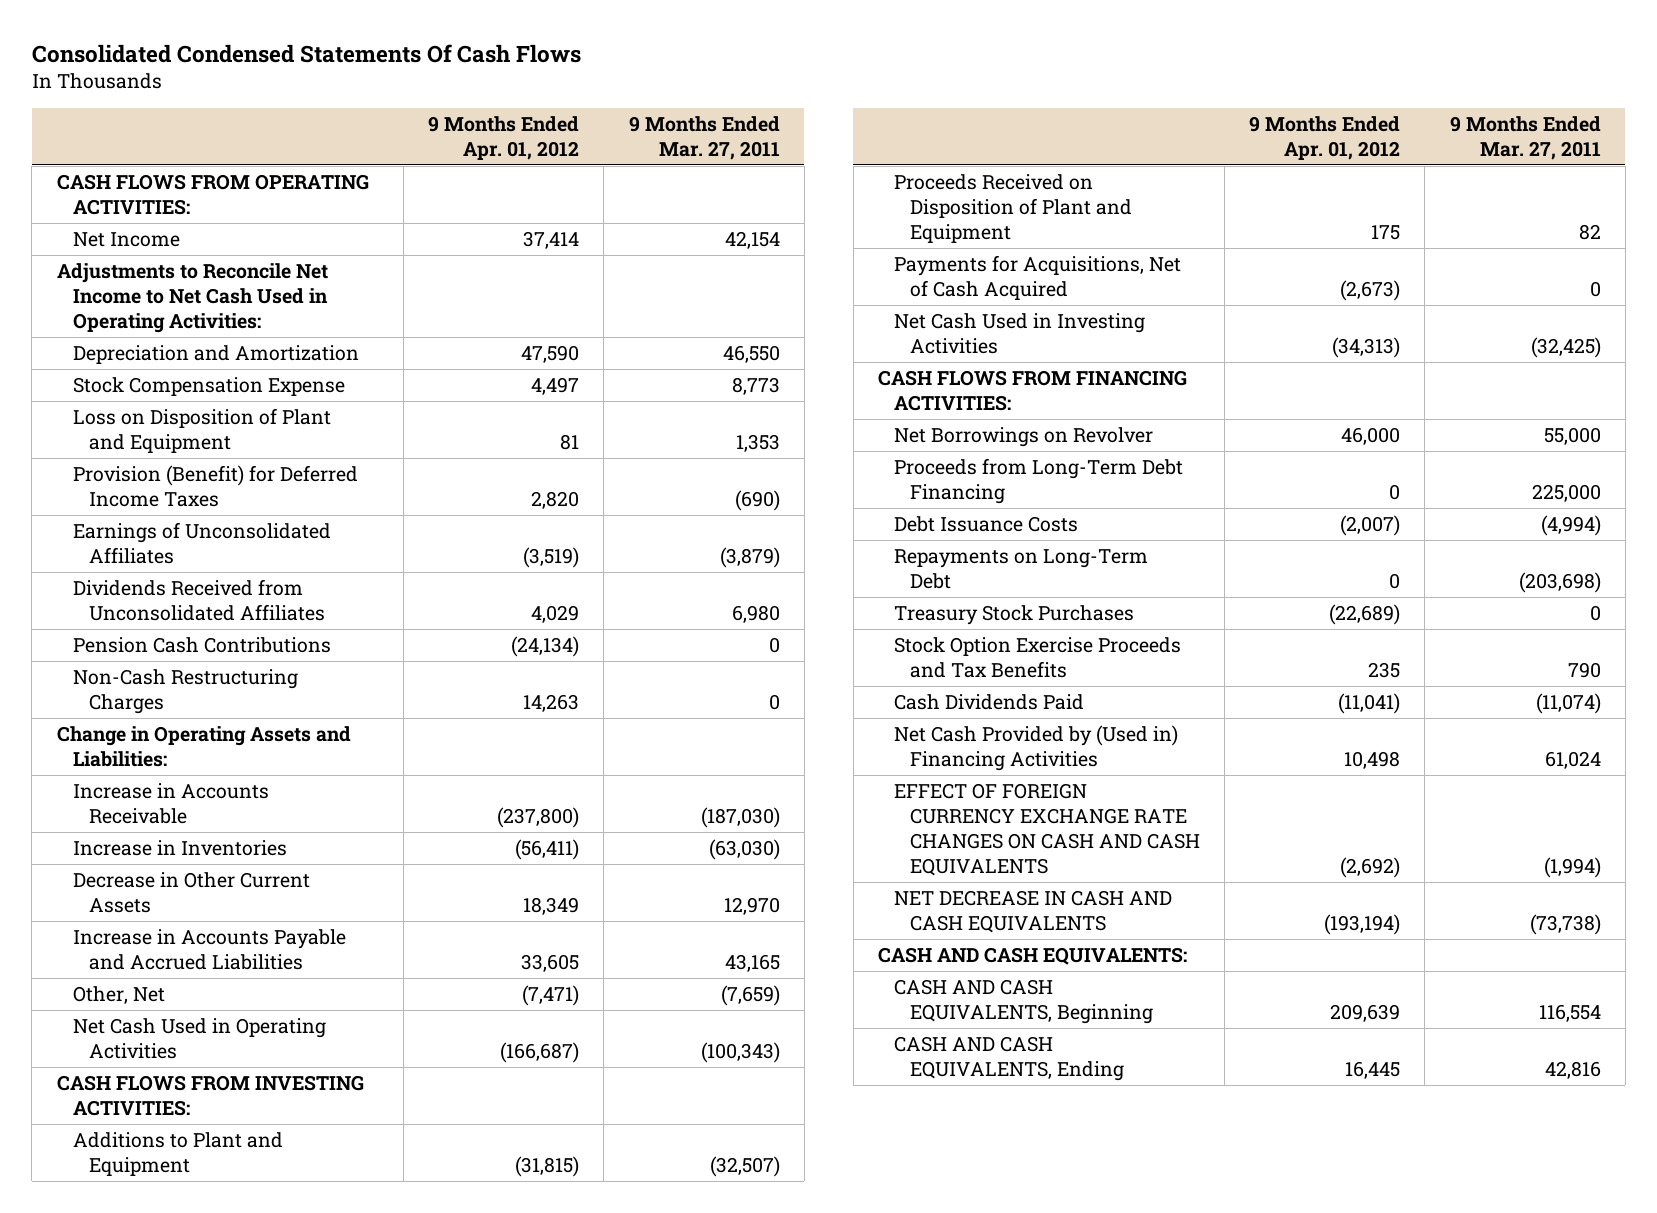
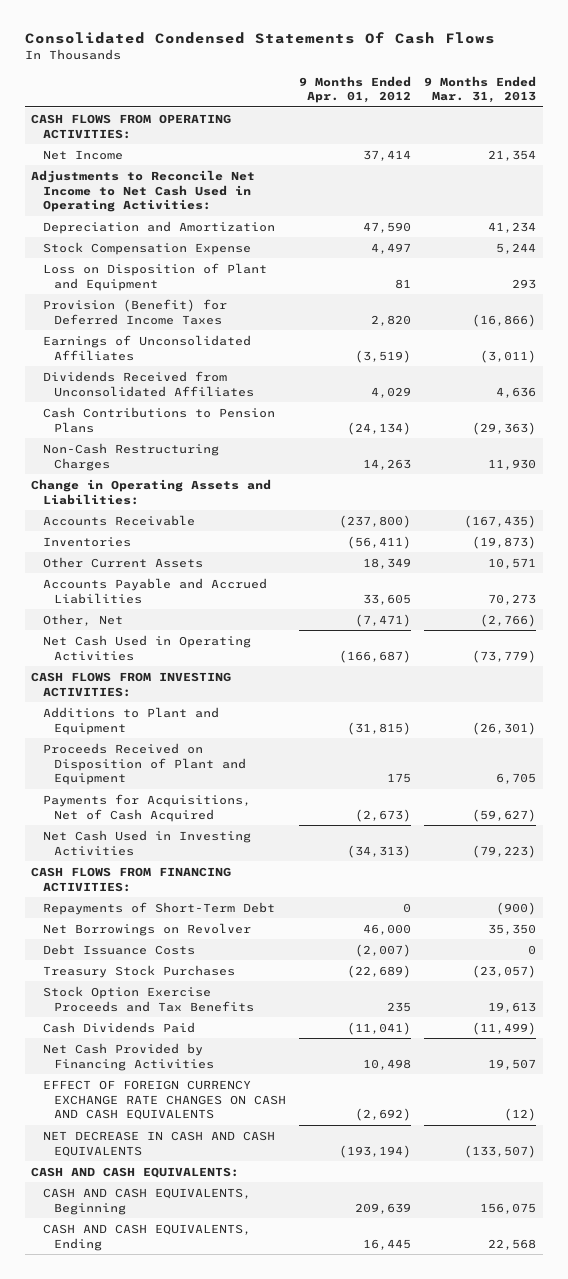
[628,115,780,161] 9 Months Ended Mar. 27, 2011 -> none
none -> [424,75,537,104] 9 Months Ended Mar. 31, 2013
[72,636,331,653] Pension Cash Contributions -> [42,406,275,433] Cash Contributions to Pension Plans
[72,782,269,825] Increase in Accounts Receivable -> [42,514,195,526] Accounts Receivable
[72,839,287,856] Increase in Inventories -> [42,536,131,547] Inventories
[72,871,310,914] Decrease in Other Current Assets -> [42,556,203,568] Other Current Assets
[72,928,346,971] Increase in Accounts Payable and Accrued Liabilities -> [42,577,267,604] Accounts Payable and Accrued Liabilities
none -> [42,901,275,915] Repayments of Short-Term Debt
[893,457,1183,505] Proceeds from Long-Term Debt Financing -> none
[893,548,1148,590] Repayments on Long-Term Debt -> none
[893,724,1178,772] Net Cash Provided by (Used in) Financing Activities -> [42,1042,215,1071] Net Cash Provided by Financing Activities

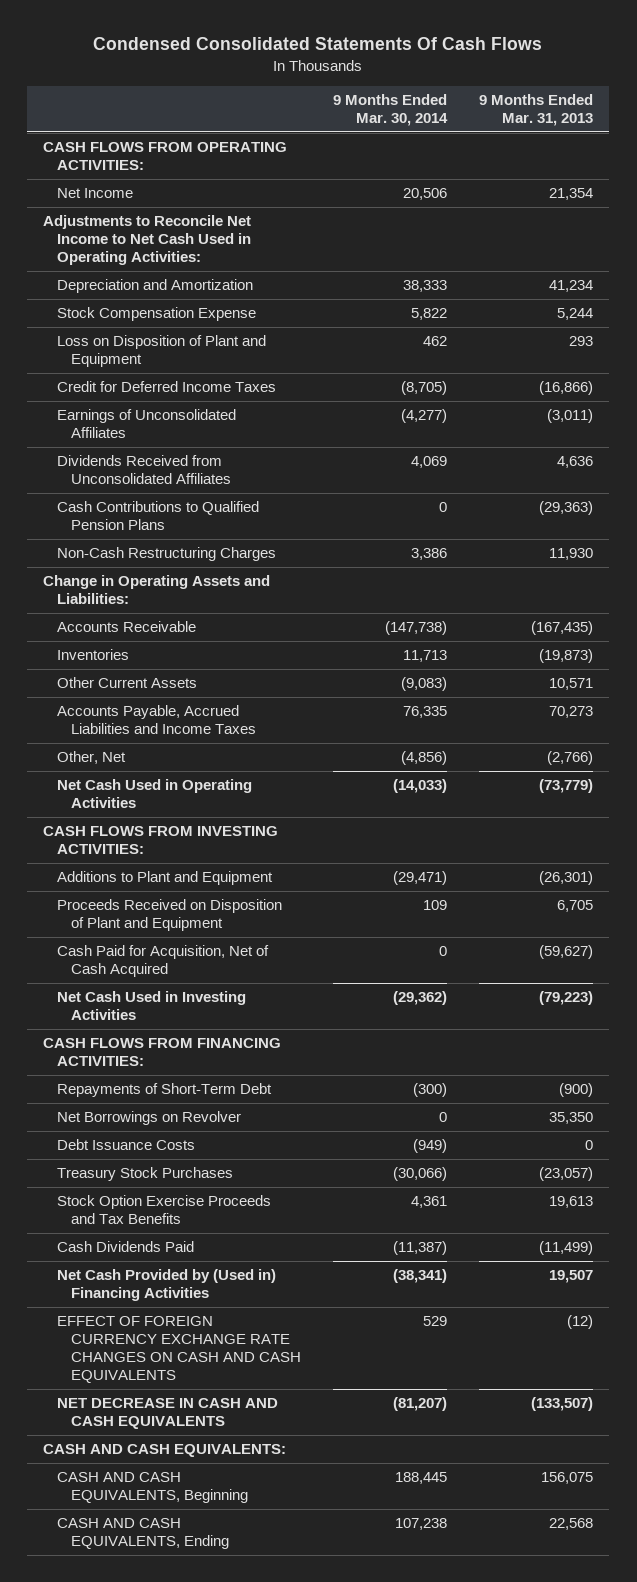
[24,32,495,45] Consolidated Condensed Statements Of Cash Flows -> [93,37,543,51] Condensed Consolidated Statements Of Cash Flows
[299,75,412,104] 9 Months Ended Apr. 01, 2012 -> none
none -> [333,93,449,126] 9 Months Ended Mar. 30, 2014
[42,298,227,325] Provision (Benefit) for Deferred Income Taxes -> [57,381,277,393] Credit for Deferred Income Taxes
[42,406,275,433] Cash Contributions to Pension Plans -> [57,501,260,531] Cash Contributions to Qualified Pension Plans
[42,577,267,604] Accounts Payable and Accrued Liabilities -> [57,705,257,735] Accounts Payable, Accrued Liabilities and Income Taxes
[42,793,251,822] Payments for Acquisitions, Net of Cash Acquired -> [57,945,270,978] Cash Paid for Acquisition, Net of Cash Acquired
[42,1042,215,1071] Net Cash Provided by Financing Activities -> [57,1269,277,1302] Net Cash Provided by (Used in) Financing Activities

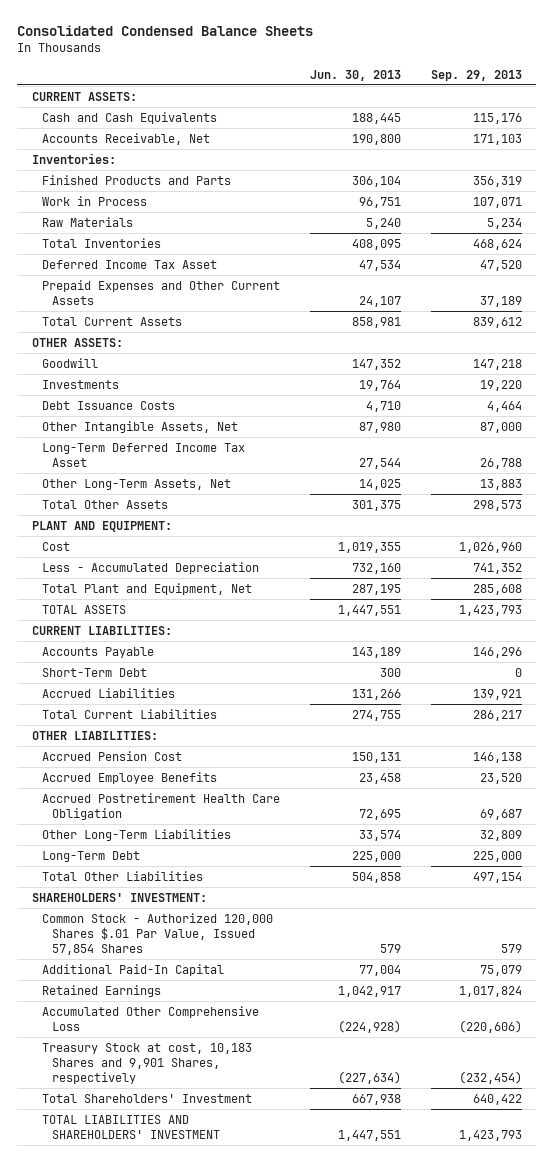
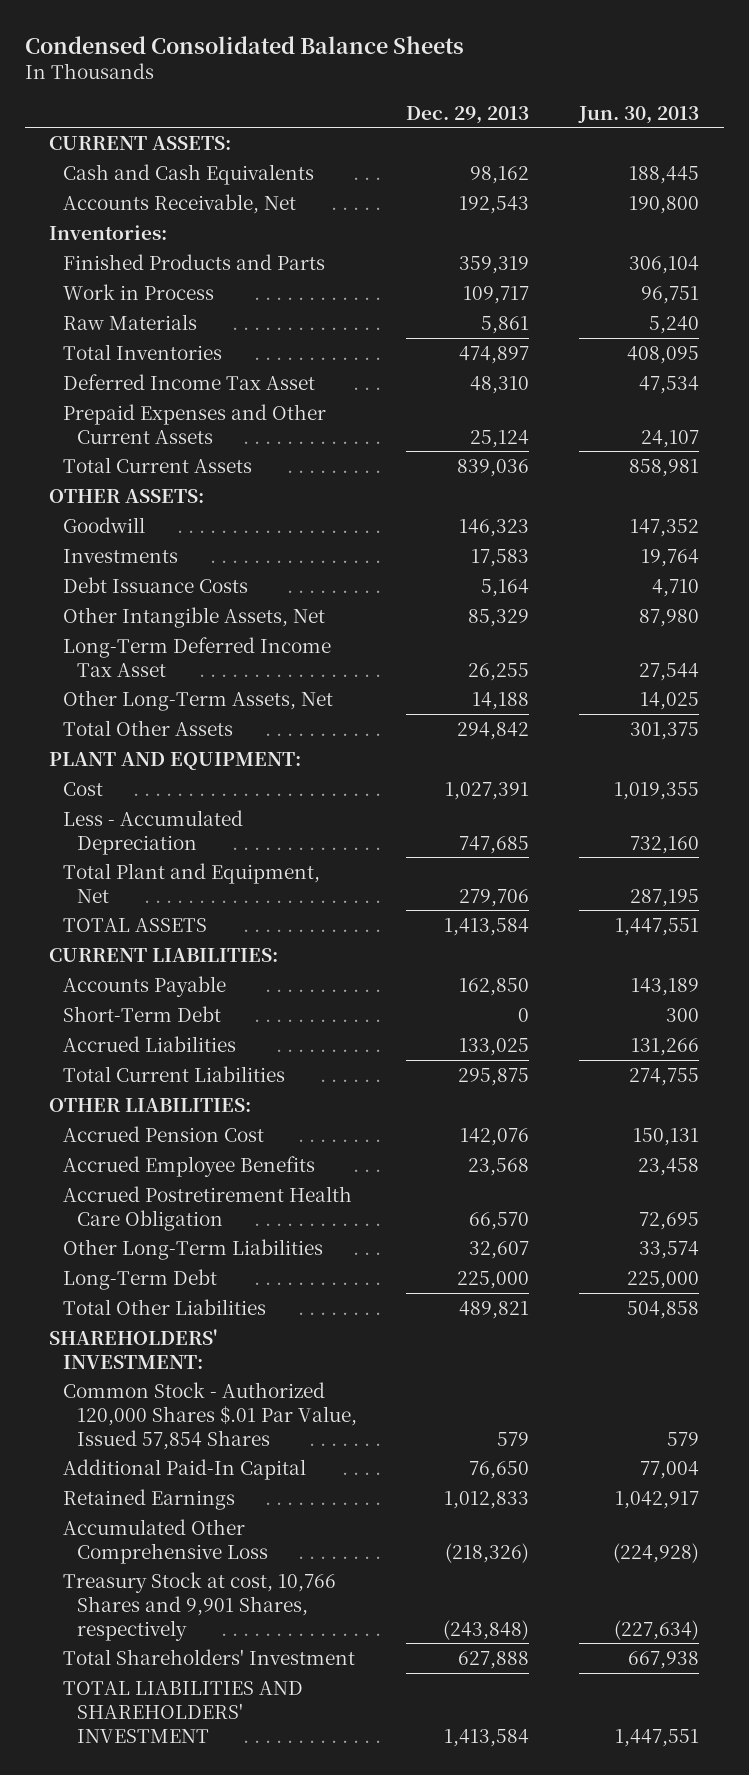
[17,24,314,36] Consolidated Condensed Balance Sheets -> [24,35,464,54] Condensed Consolidated Balance Sheets
[430,69,522,81] Sep. 29, 2013 -> none
none -> [406,105,530,124] Dec. 29, 2013
[42,1042,253,1084] Treasury Stock at cost, 10,183 Shares and 9,901 Shares, respectively -> [62,1571,336,1641] Treasury Stock at cost, 10,766 Shares and 9,901 Shares, respectively

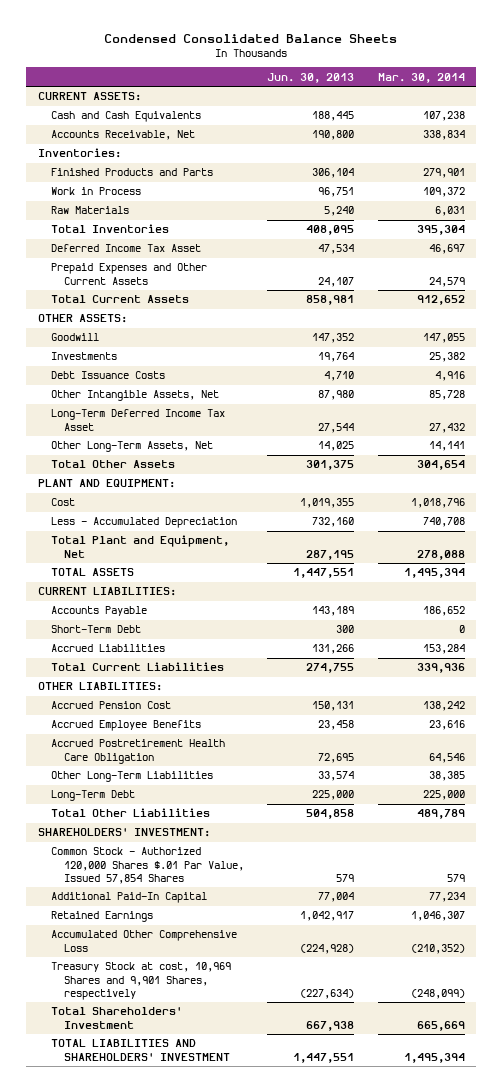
[406,105,530,124] Dec. 29, 2013 -> none
none -> [377,72,465,83] Mar. 30, 2014
[62,1571,336,1641] Treasury Stock at cost, 10,766 Shares and 9,901 Shares, respectively -> [50,962,231,1000] Treasury Stock at cost, 10,969 Shares and 9,901 Shares, respectively

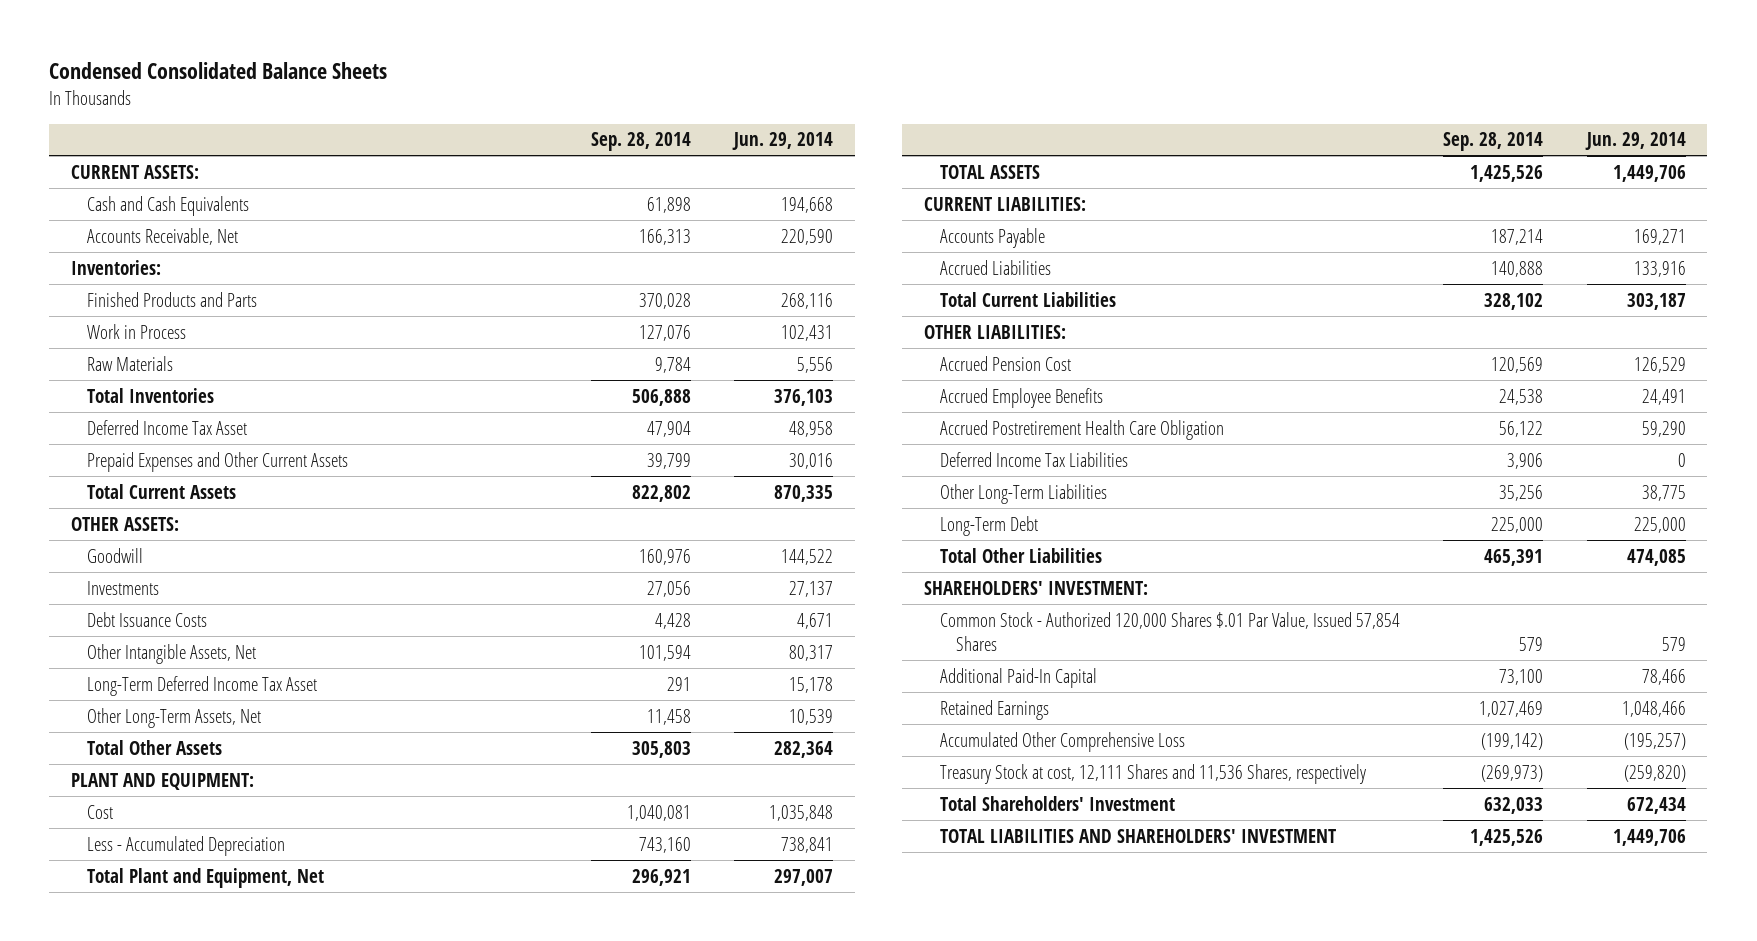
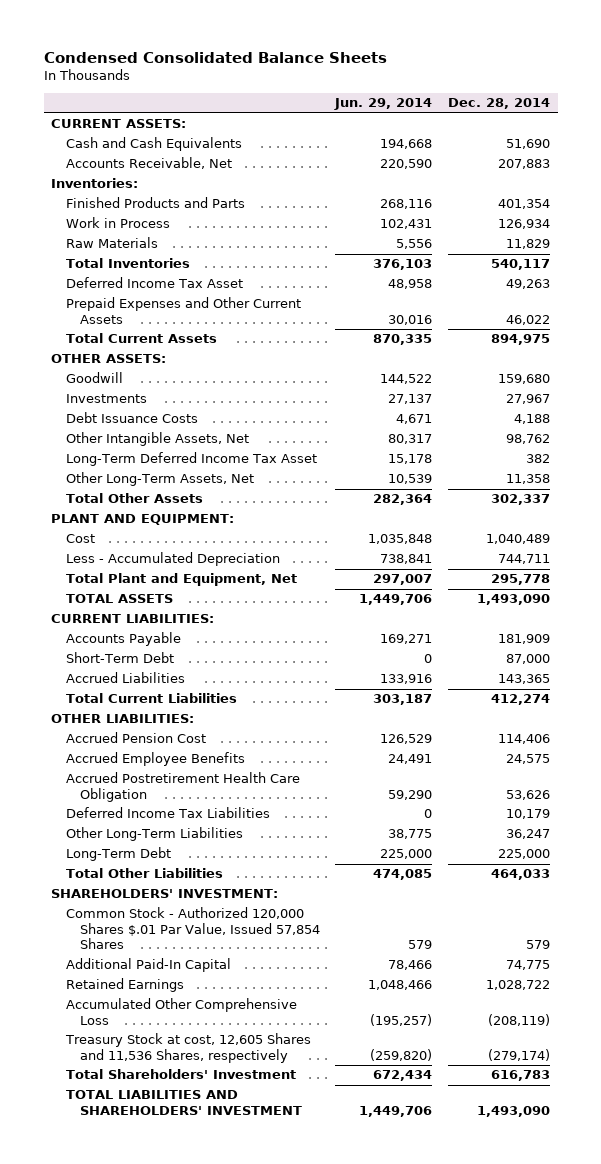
[590,132,691,152] Sep. 28, 2014 -> none
none -> [447,98,550,110] Dec. 28, 2014
none -> [65,652,174,664] Short-Term Debt
[939,763,1366,784] Treasury Stock at cost, 12,111 Shares and 11,536 Shares, respectively -> [64,1033,311,1063] Treasury Stock at cost, 12,605 Shares and 11,536 Shares, respectively

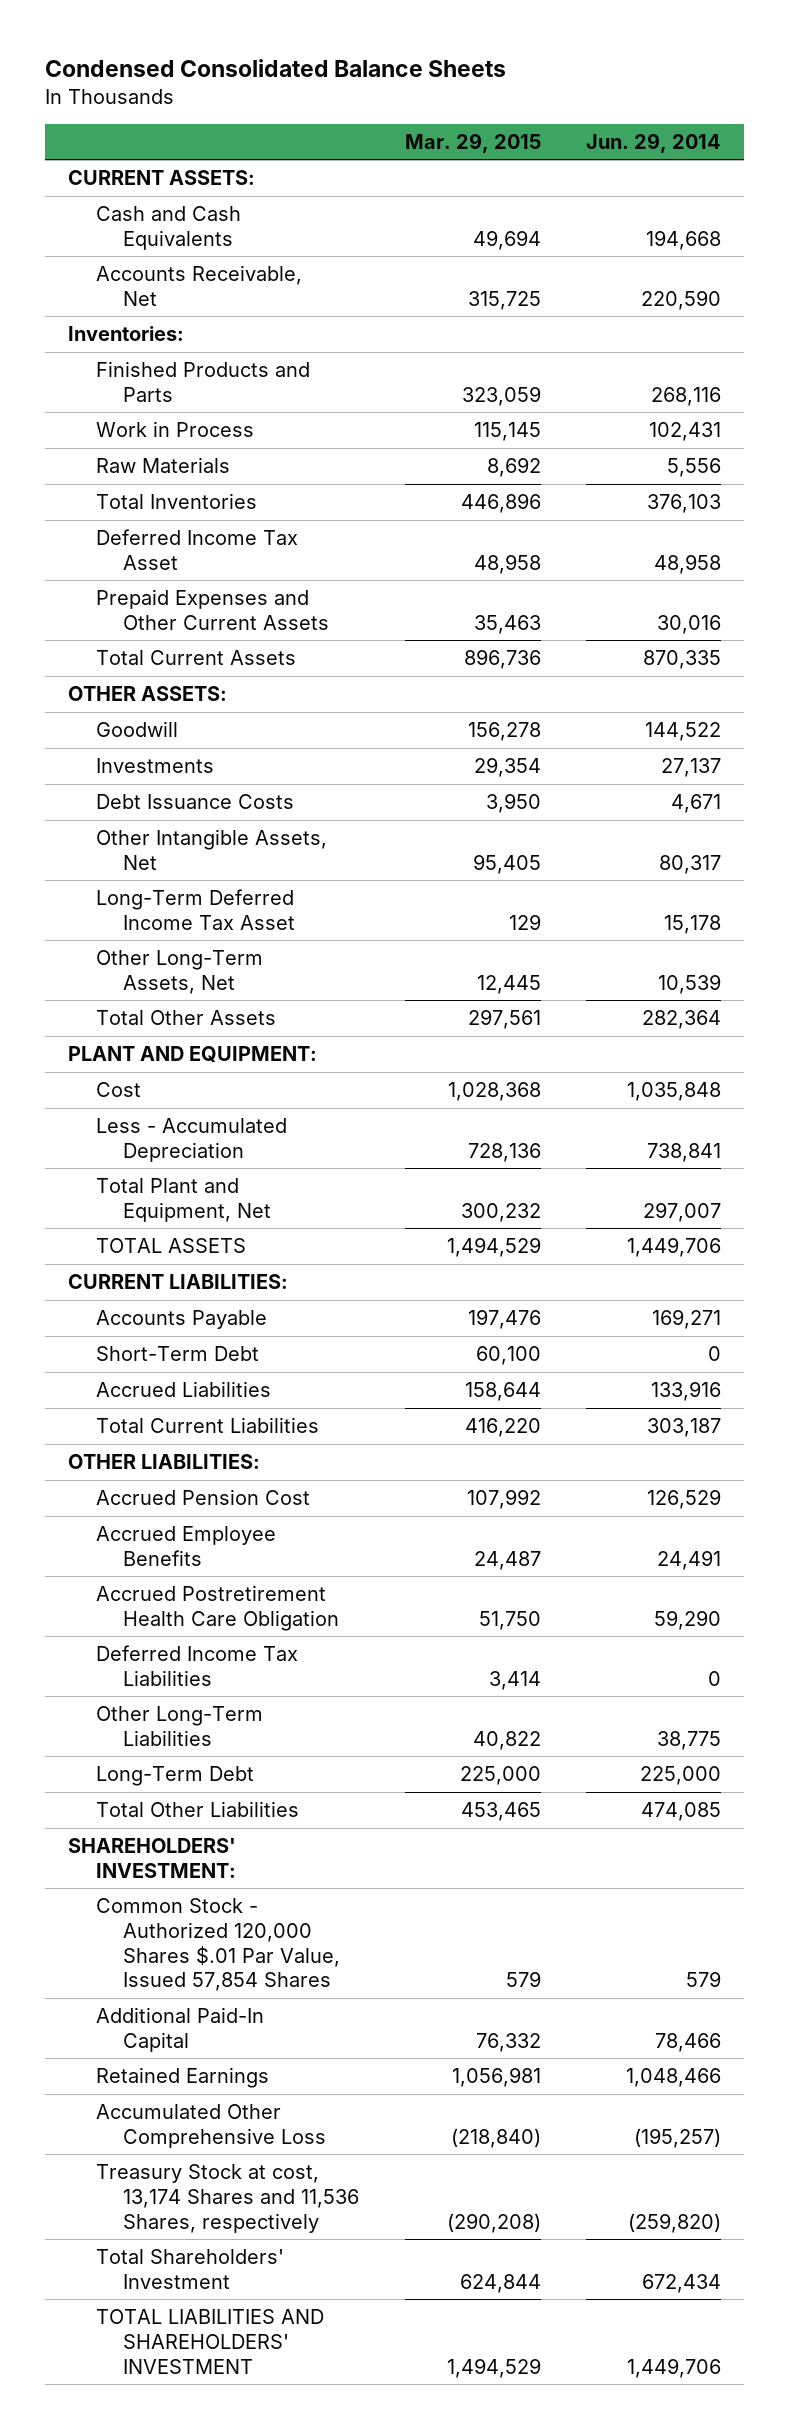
[447,98,550,110] Dec. 28, 2014 -> none
none -> [404,133,541,154] Mar. 29, 2015
[64,1033,311,1063] Treasury Stock at cost, 12,605 Shares and 11,536 Shares, respectively -> [95,2164,360,2233] Treasury Stock at cost, 13,174 Shares and 11,536 Shares, respectively

